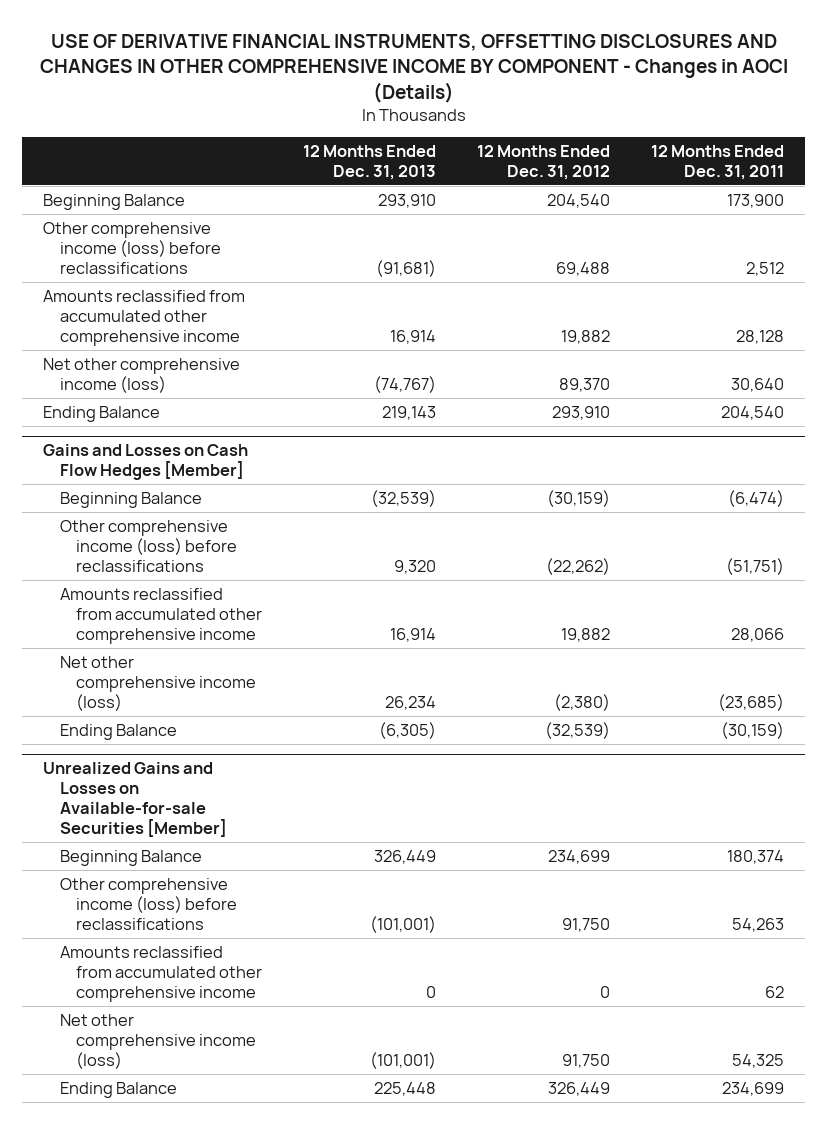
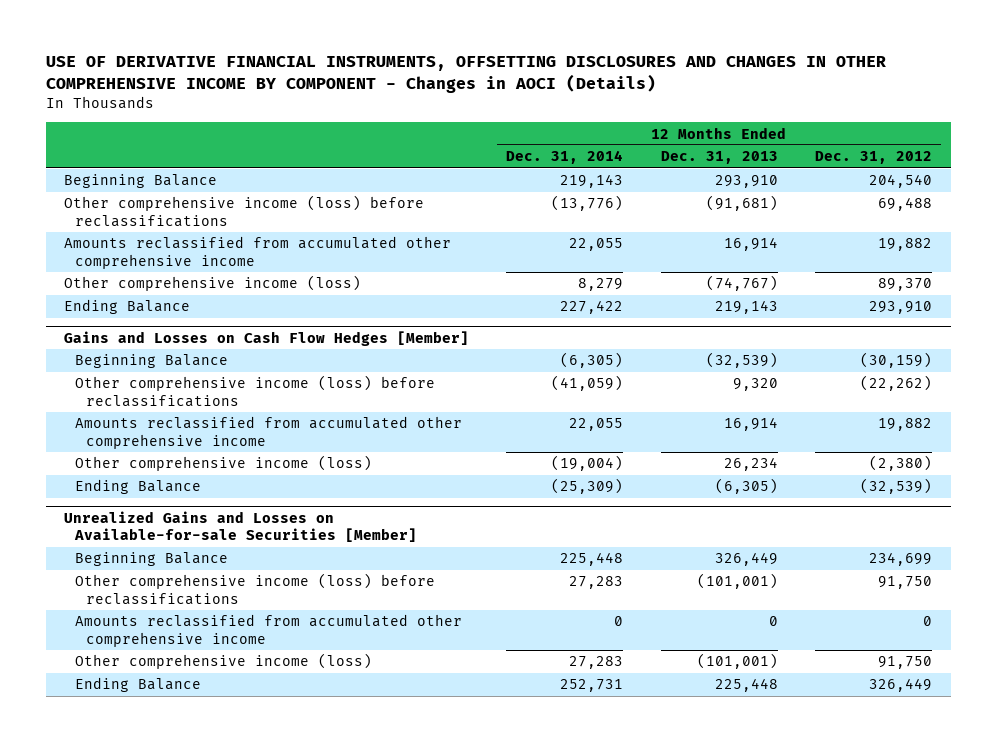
[651,144,785,180] 12 Months Ended Dec. 31, 2011 -> none
none -> [506,150,624,165] Dec. 31, 2014
[42,357,240,393] Net other comprehensive income (loss) -> [64,275,362,292] Other comprehensive income (loss)
[59,655,257,711] Net other comprehensive income (loss) -> [74,455,372,472] Other comprehensive income (loss)
[59,1013,257,1069] Net other comprehensive income (loss) -> [74,653,372,670] Other comprehensive income (loss)

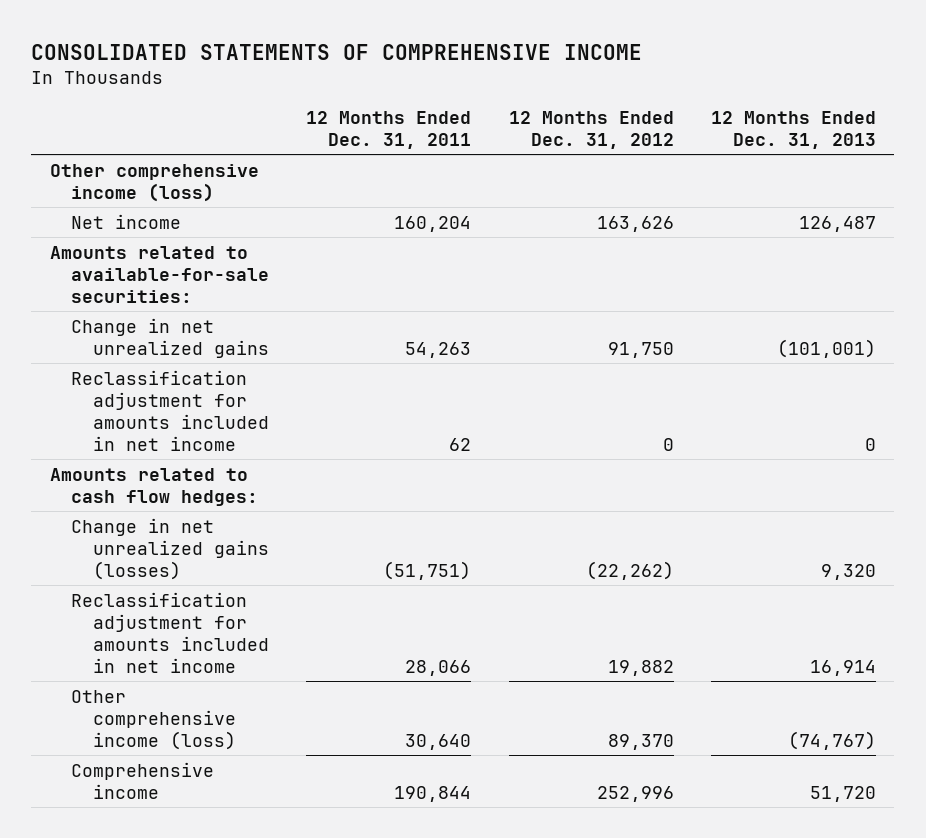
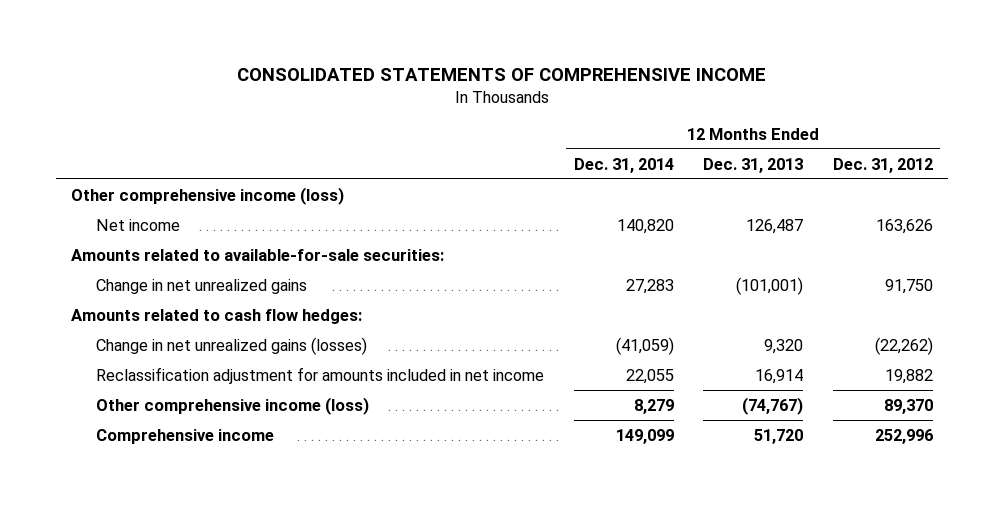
[306,111,472,150] 12 Months Ended Dec. 31, 2011 -> none
none -> [573,157,674,173] Dec. 31, 2014
[71,369,269,451] Reclassification adjustment for amounts included in net income -> none

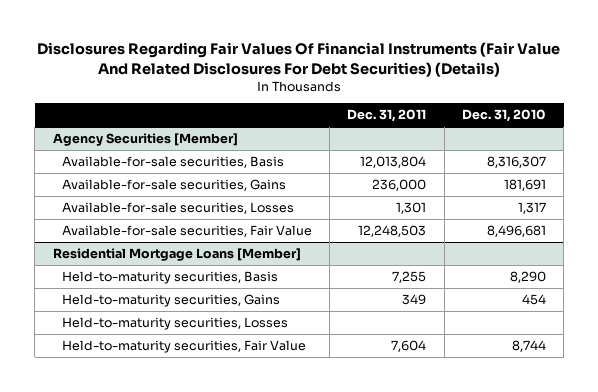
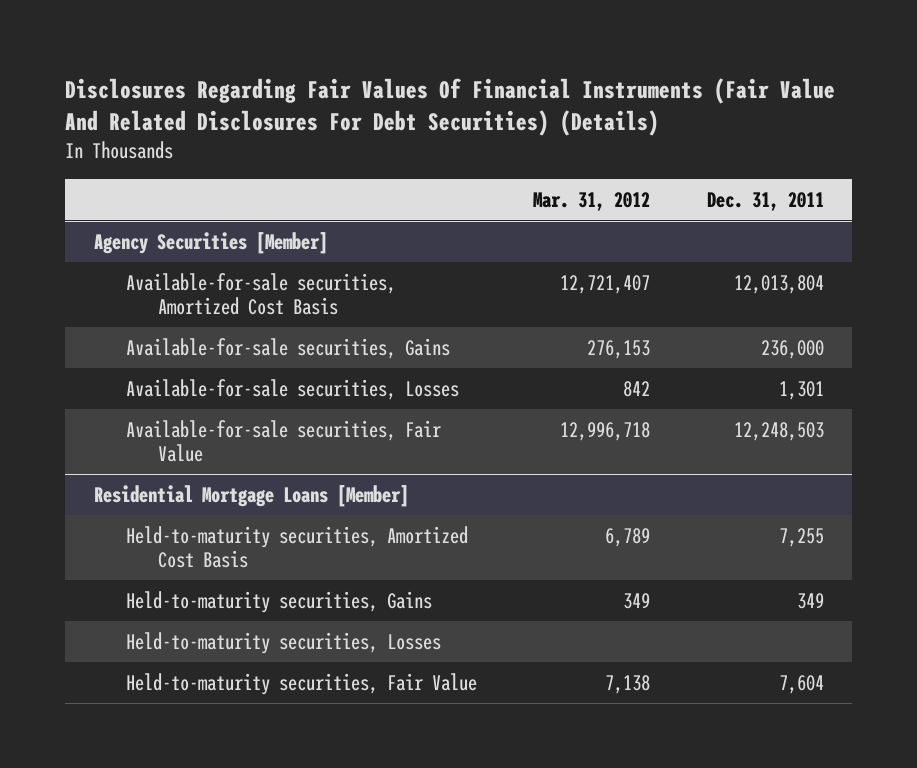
[461,109,546,123] Dec. 31, 2010 -> none
none -> [533,191,651,211] Mar. 31, 2012
[61,156,284,169] Available-for-sale securities, Basis -> [125,272,396,316] Available-for-sale securities, Amortized Cost Basis
[61,271,278,285] Held-to-maturity securities, Basis -> [125,525,468,569] Held-to-maturity securities, Amortized Cost Basis

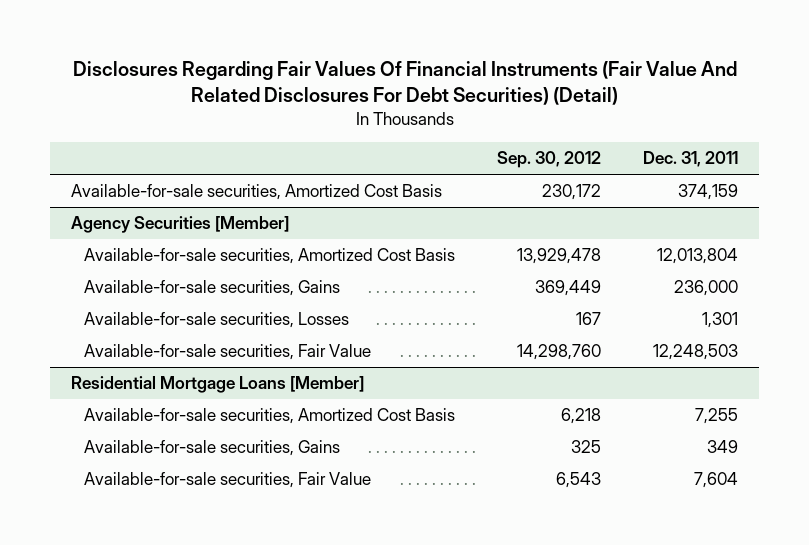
[65,77,836,136] Disclosures Regarding Fair Values Of Financial Instruments (Fair Value And Related Disclosures For Debt Securities) (Details) -> [72,61,737,106] Disclosures Regarding Fair Values Of Financial Instruments (Fair Value And Related Disclosures For Debt Securities) (Detail)
[533,191,651,211] Mar. 31, 2012 -> none
none -> [497,151,602,169] Sep. 30, 2012
none -> [71,184,443,201] Available-for-sale securities, Amortized Cost Basis
[125,631,441,654] Held-to-maturity securities, Losses -> none
[125,525,468,569] Held-to-maturity securities, Amortized Cost Basis -> [84,408,456,425] Available-for-sale securities, Amortized Cost Basis
[125,590,432,613] Held-to-maturity securities, Gains -> [84,440,341,457] Available-for-sale securities, Gains
[125,672,477,695] Held-to-maturity securities, Fair Value -> [84,472,372,489] Available-for-sale securities, Fair Value

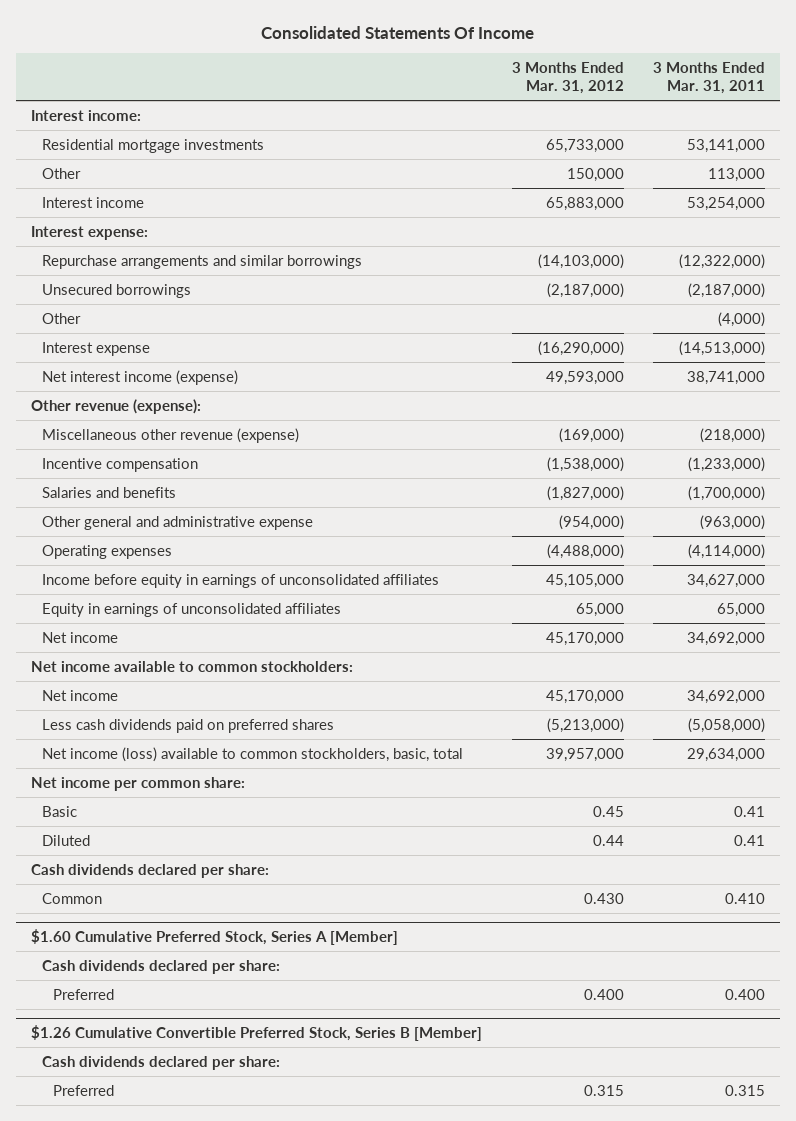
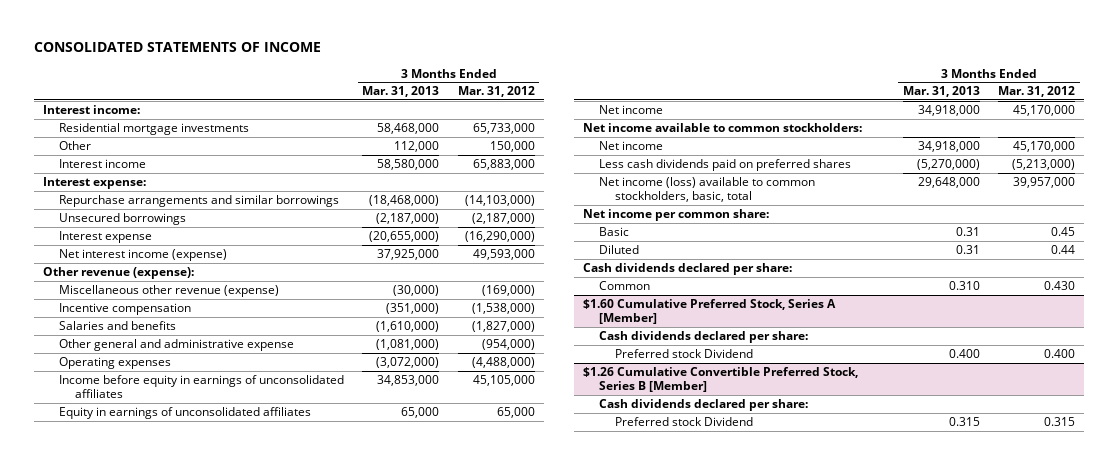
[261,25,535,39] Consolidated Statements Of Income -> [33,42,321,53] CONSOLIDATED STATEMENTS OF INCOME
[653,61,766,94] 3 Months Ended Mar. 31, 2011 -> none
none -> [362,86,440,98] Mar. 31, 2013
[41,312,81,324] Other -> none
[52,988,114,1000] Preferred -> [614,349,753,359] Preferred stock Dividend
[52,1084,114,1096] Preferred -> [614,417,753,427] Preferred stock Dividend

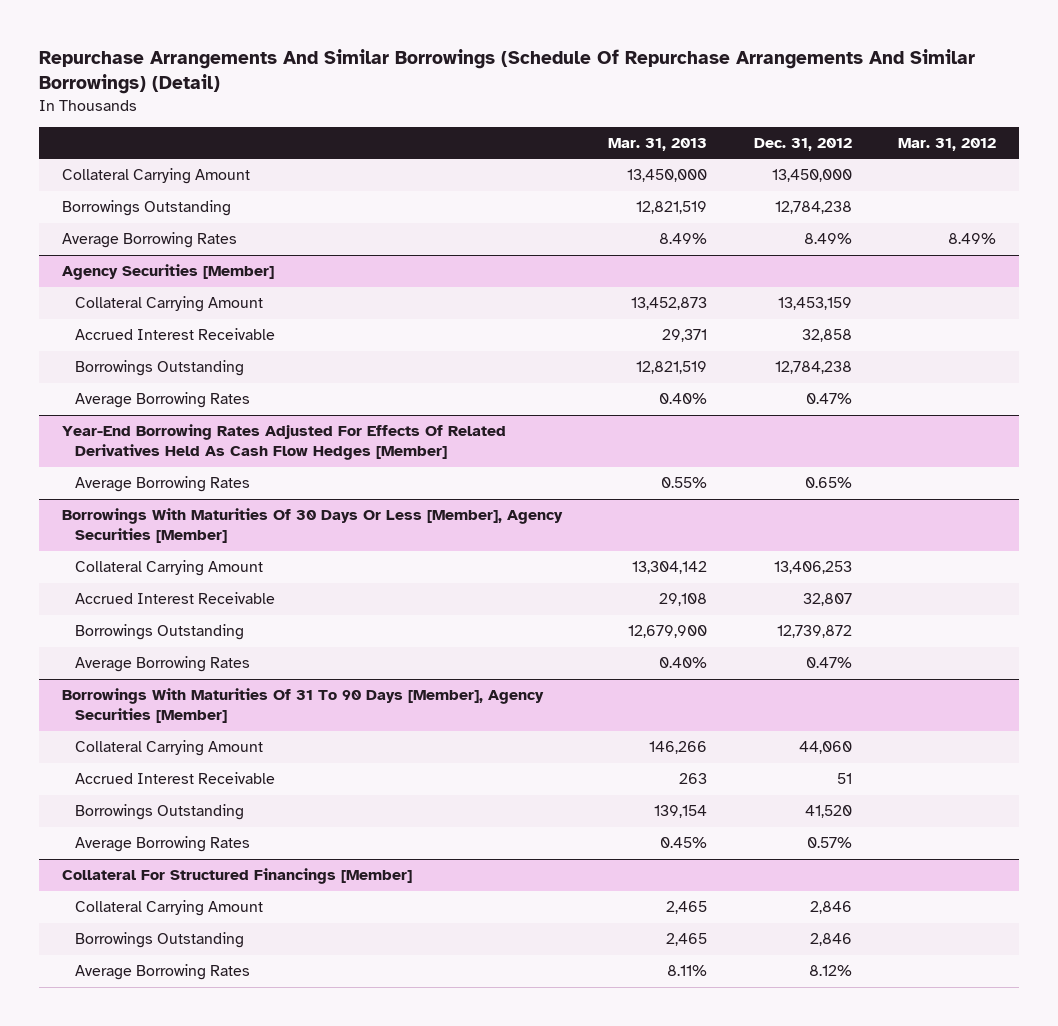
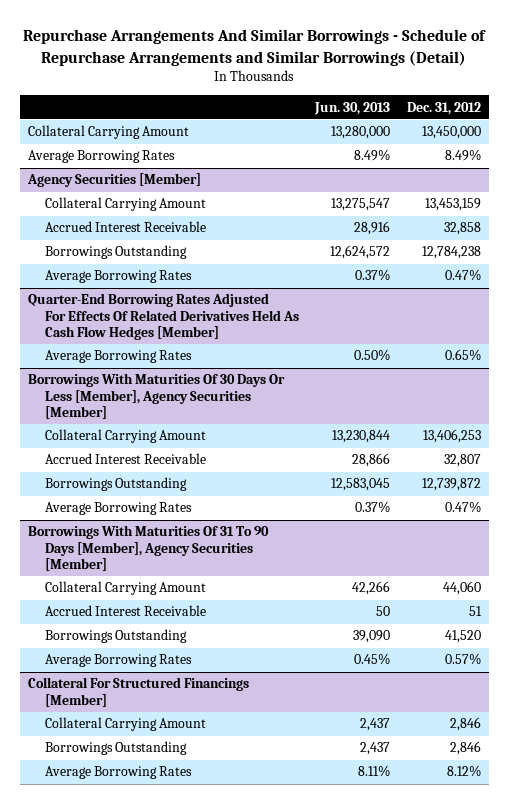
[39,49,976,94] Repurchase Arrangements And Similar Borrowings (Schedule Of Repurchase Arrangements And Similar Borrowings) (Detail) -> [23,29,487,66] Repurchase Arrangements And Similar Borrowings - Schedule of Repurchase Arrangements and Similar Borrowings (Detail)
[608,138,708,152] Mar. 31, 2013 -> none
[897,138,996,152] Mar. 31, 2012 -> none
none -> [314,101,391,115] Jun. 30, 2013
[62,200,232,217] Borrowings Outstanding -> none
[62,424,507,461] Year-End Borrowing Rates Adjusted For Effects Of Related Derivatives Held As Cash Flow Hedges [Member] -> [28,293,300,340] Quarter-End Borrowing Rates Adjusted For Effects Of Related Derivatives Held As Cash Flow Hedges [Member]

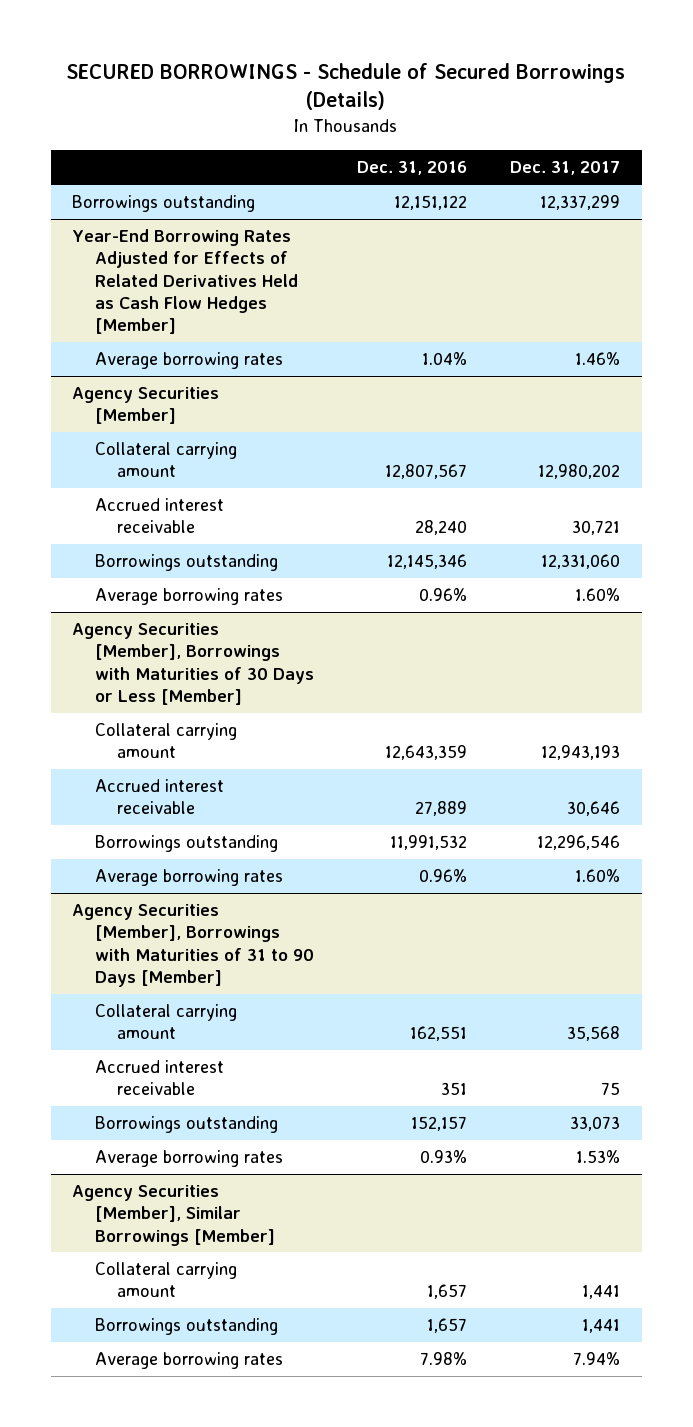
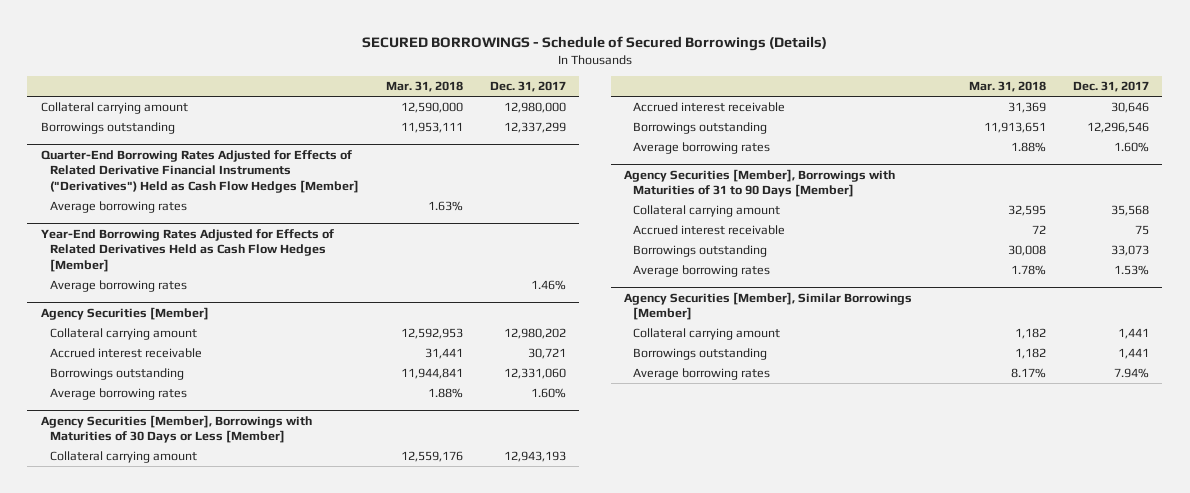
[356,161,467,176] Dec. 31, 2016 -> none
none -> [385,81,463,93] Mar. 31, 2018
none -> [40,102,188,115] Collateral carrying amount
none -> [40,149,359,193] Quarter-End Borrowing Rates Adjusted for Effects of Related Derivative Financial Instruments ("Derivatives") Held as Cash Flow Hedges [Member]
none -> [49,201,187,214] Average borrowing rates

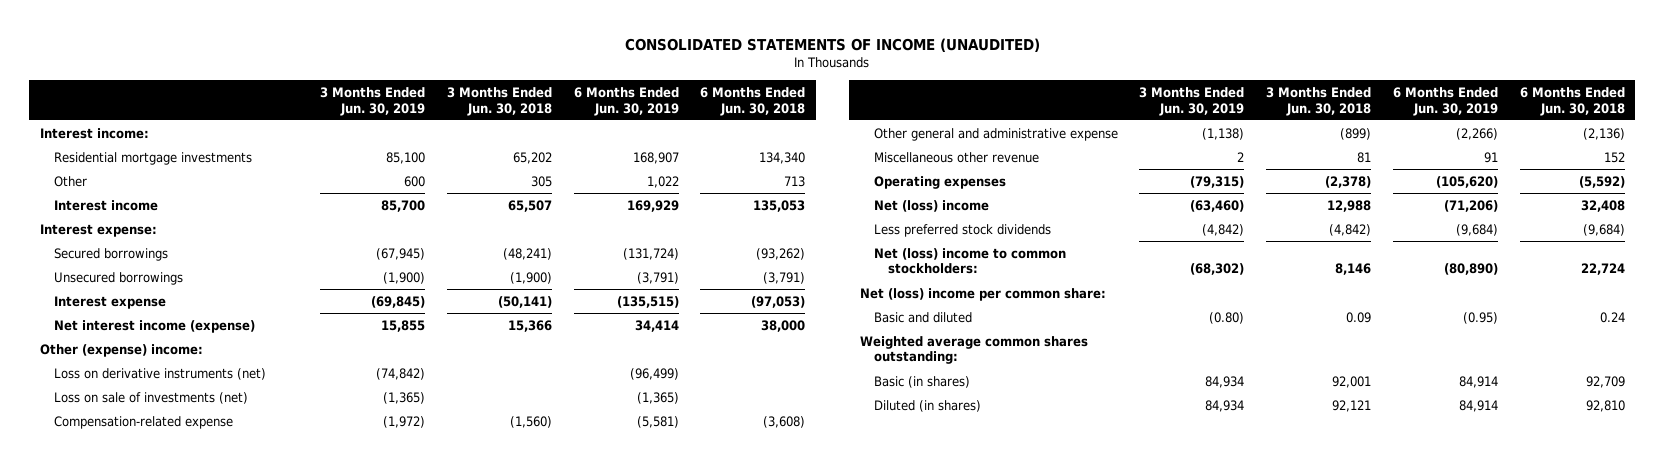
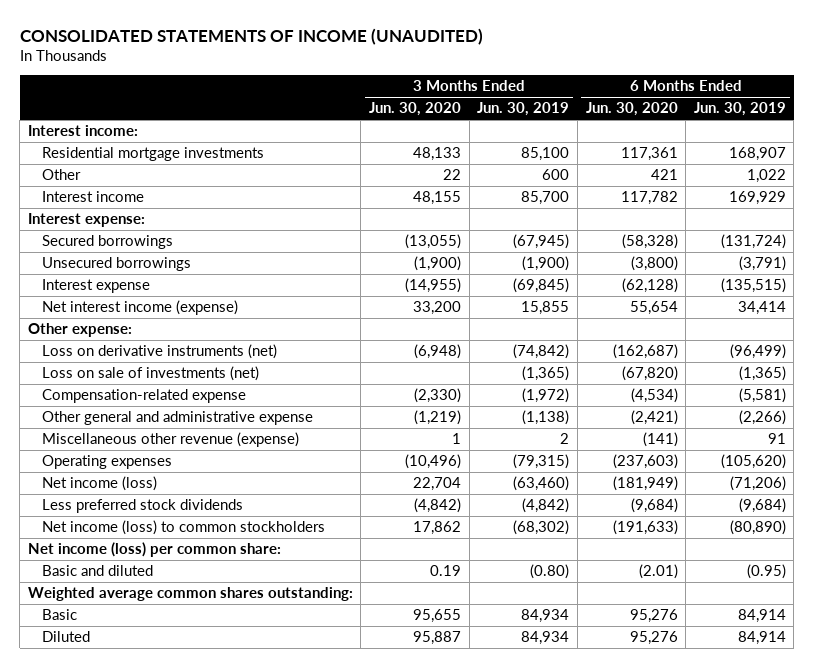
[446,86,552,116] 3 Months Ended Jun. 30, 2018 -> none
[700,86,806,116] 6 Months Ended Jun. 30, 2018 -> none
none -> [369,102,462,117] Jun. 30, 2020
none -> [585,102,678,117] Jun. 30, 2020
[40,343,204,357] Other (expense) income: -> [27,323,132,338] Other expense:
[873,151,1039,163] Miscellaneous other revenue -> [42,432,300,448] Miscellaneous other revenue (expense)
[873,199,989,212] Net (loss) income -> [42,476,158,492] Net income (loss)
[873,247,1066,275] Net (loss) income to common stockholders: -> [42,520,326,536] Net income (loss) to common stockholders
[859,287,1106,301] Net (loss) income per common share: -> [27,542,281,558] Net income (loss) per common share:
[873,375,970,388] Basic (in shares) -> [42,609,78,621] Basic
[873,399,981,412] Diluted (in shares) -> [42,631,91,643] Diluted

